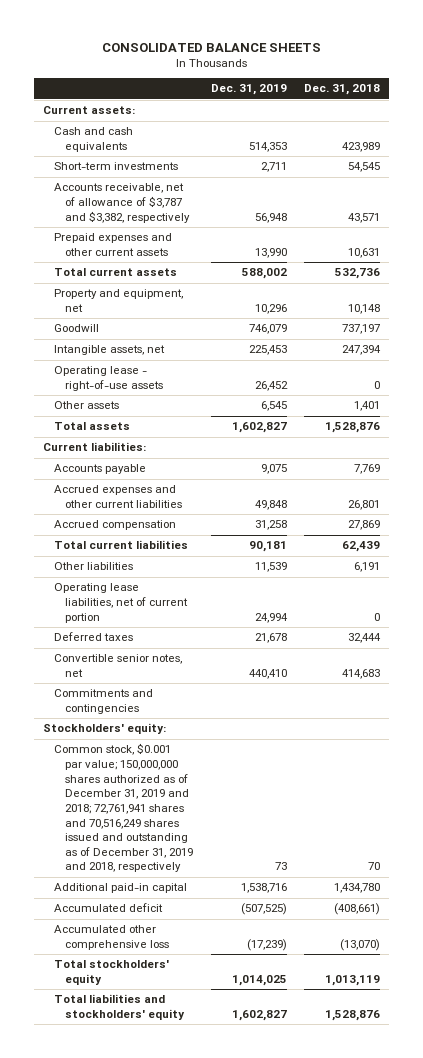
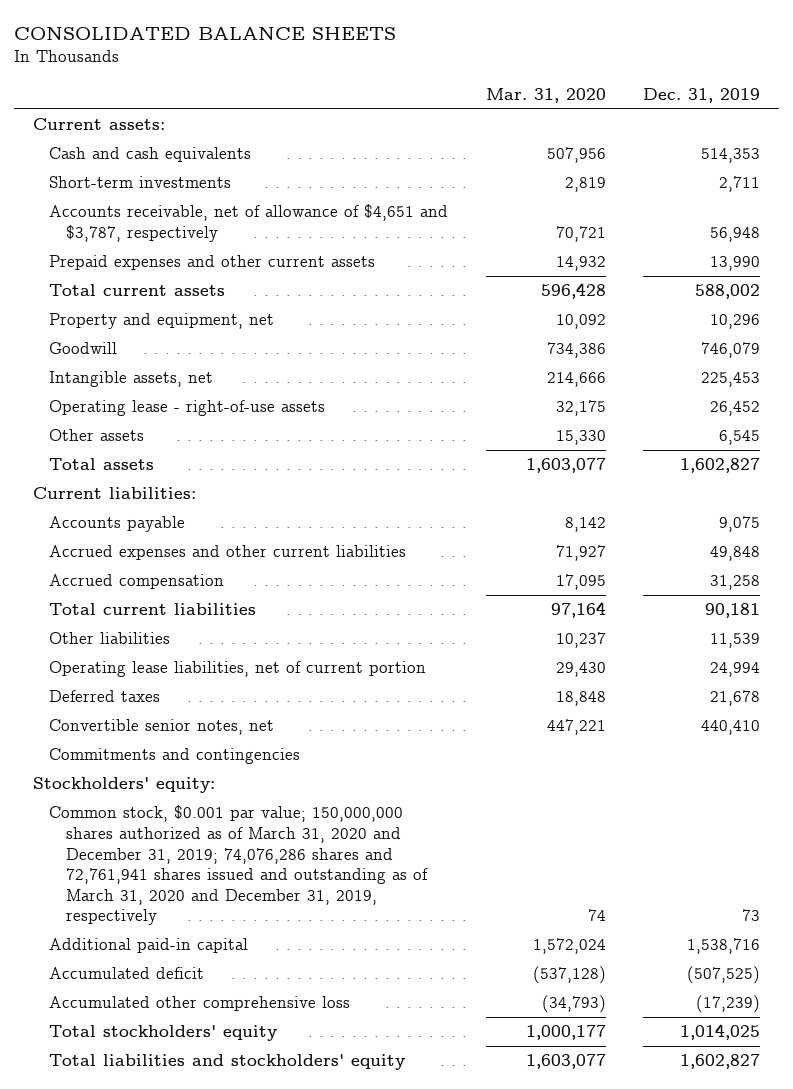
[304,84,381,96] Dec. 31, 2018 -> none
none -> [485,87,606,103] Mar. 31, 2020
[53,183,190,223] Accounts receivable, net of allowance of $3,787 and $3,382, respectively -> [49,204,449,243] Accounts receivable, net of allowance of $4,651 and $3,787, respectively
[53,743,193,873] Common stock, $0.001 par value; 150,000,000 shares authorized as of December 31, 2019 and 2018; 72,761,941 shares and 70,516,249 shares issued and outstanding as of December 31, 2019 and 2018, respectively -> [49,805,428,926] Common stock, $0.001 par value; 150,000,000 shares authorized as of March 31, 2020 and December 31, 2019; 74,076,286 shares and 72,761,941 shares issued and outstanding as of March 31, 2020 and December 31, 2019, respectively

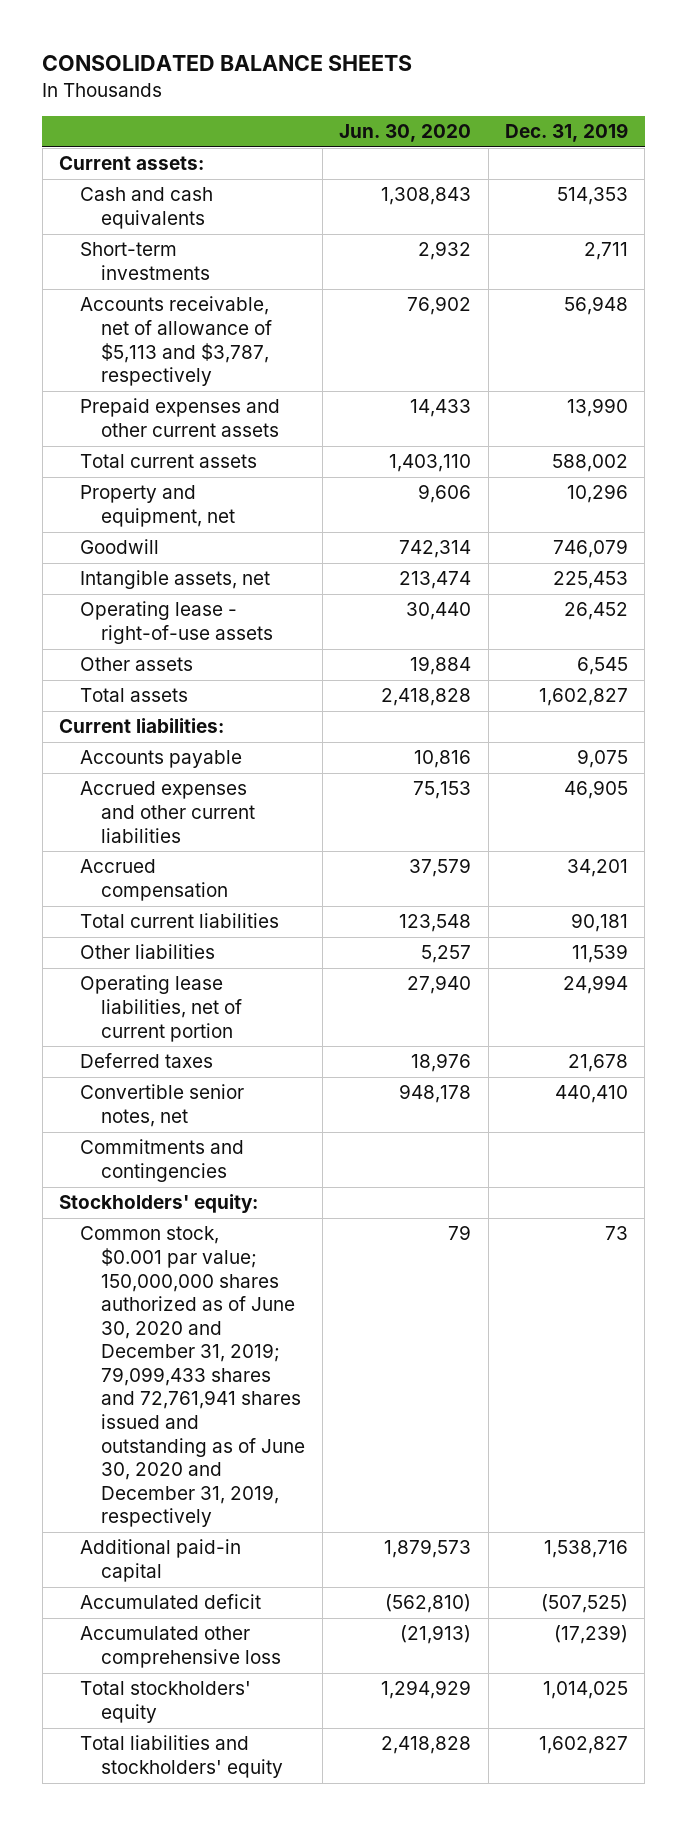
[485,87,606,103] Mar. 31, 2020 -> none
none -> [339,124,472,143] Jun. 30, 2020
[49,204,449,243] Accounts receivable, net of allowance of $4,651 and $3,787, respectively -> [80,296,273,387] Accounts receivable, net of allowance of $5,113 and $3,787, respectively
[710,546,761,562] 49,848 -> [564,780,629,800] 46,905
[710,575,761,591] 31,258 -> [567,859,629,878] 34,201
[49,805,428,926] Common stock, $0.001 par value; 150,000,000 shares authorized as of March 31, 2020 and December 31, 2019; 74,076,286 shares and 72,761,941 shares issued and outstanding as of March 31, 2020 and December 31, 2019, respectively -> [80,1226,306,1528] Common stock, $0.001 par value; 150,000,000 shares authorized as of June 30, 2020 and December 31, 2019; 79,099,433 shares and 72,761,941 shares issued and outstanding as of June 30, 2020 and December 31, 2019, respectively

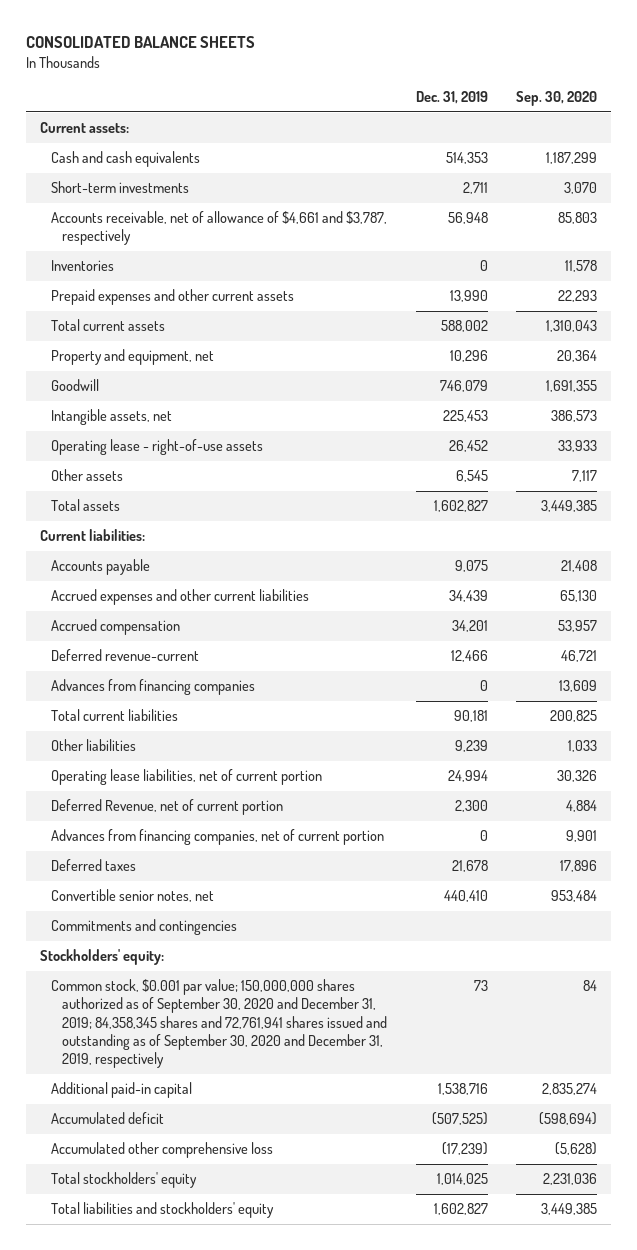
[339,124,472,143] Jun. 30, 2020 -> none
none -> [516,91,598,107] Sep. 30, 2020
[80,296,273,387] Accounts receivable, net of allowance of $5,113 and $3,787, respectively -> [51,211,388,246] Accounts receivable, net of allowance of $4,661 and $3,787, respectively
none -> [51,260,115,272] Inventories
[564,780,629,800] 46,905 -> [448,590,488,603] 34,439
none -> [51,649,200,662] Deferred revenue-current
none -> [51,679,256,696] Advances from financing companies
[572,944,629,964] 11,539 -> [454,740,488,753] 9,239
none -> [51,799,284,816] Deferred Revenue, net of current portion
none -> [51,829,385,846] Advances from financing companies, net of current portion
[80,1226,306,1528] Common stock, $0.001 par value; 150,000,000 shares authorized as of June 30, 2020 and December 31, 2019; 79,099,433 shares and 72,761,941 shares issued and outstanding as of June 30, 2020 and December 31, 2019, respectively -> [51,979,387,1069] Common stock, $0.001 par value; 150,000,000 shares authorized as of September 30, 2020 and December 31, 2019; 84,358,345 shares and 72,761,941 shares issued and outstanding as of September 30, 2020 and December 31, 2019, respectively

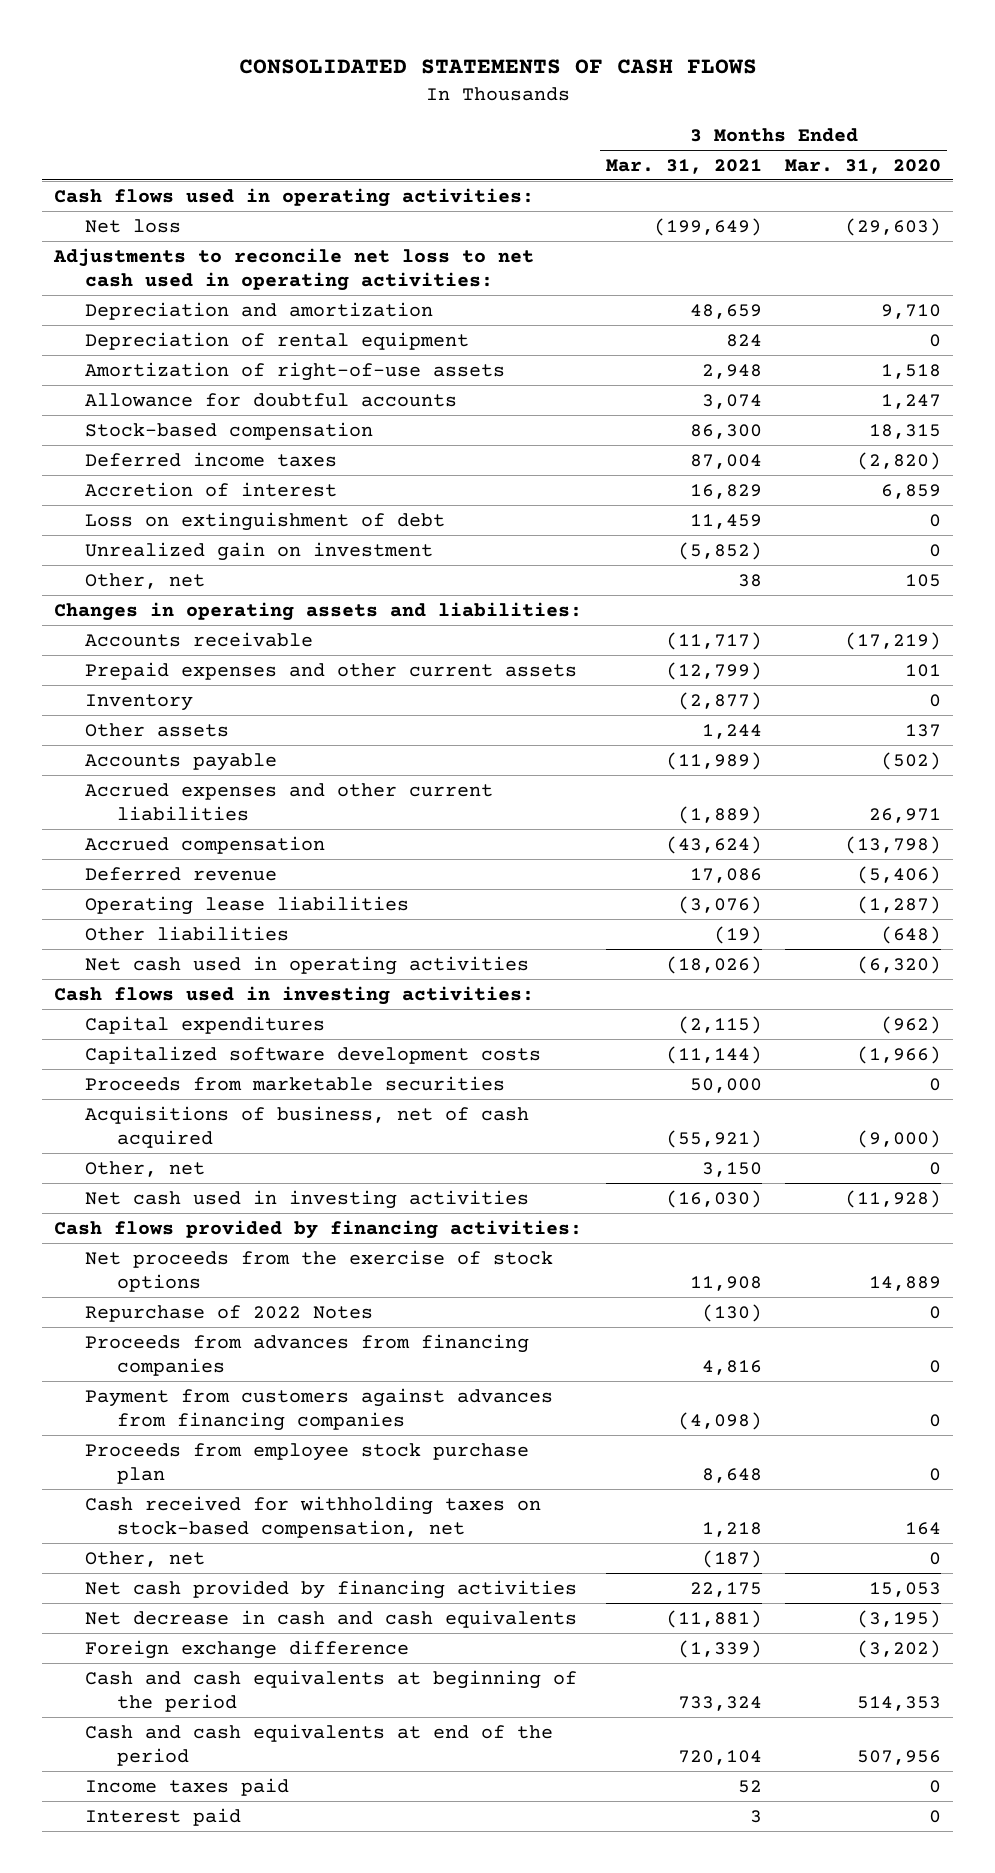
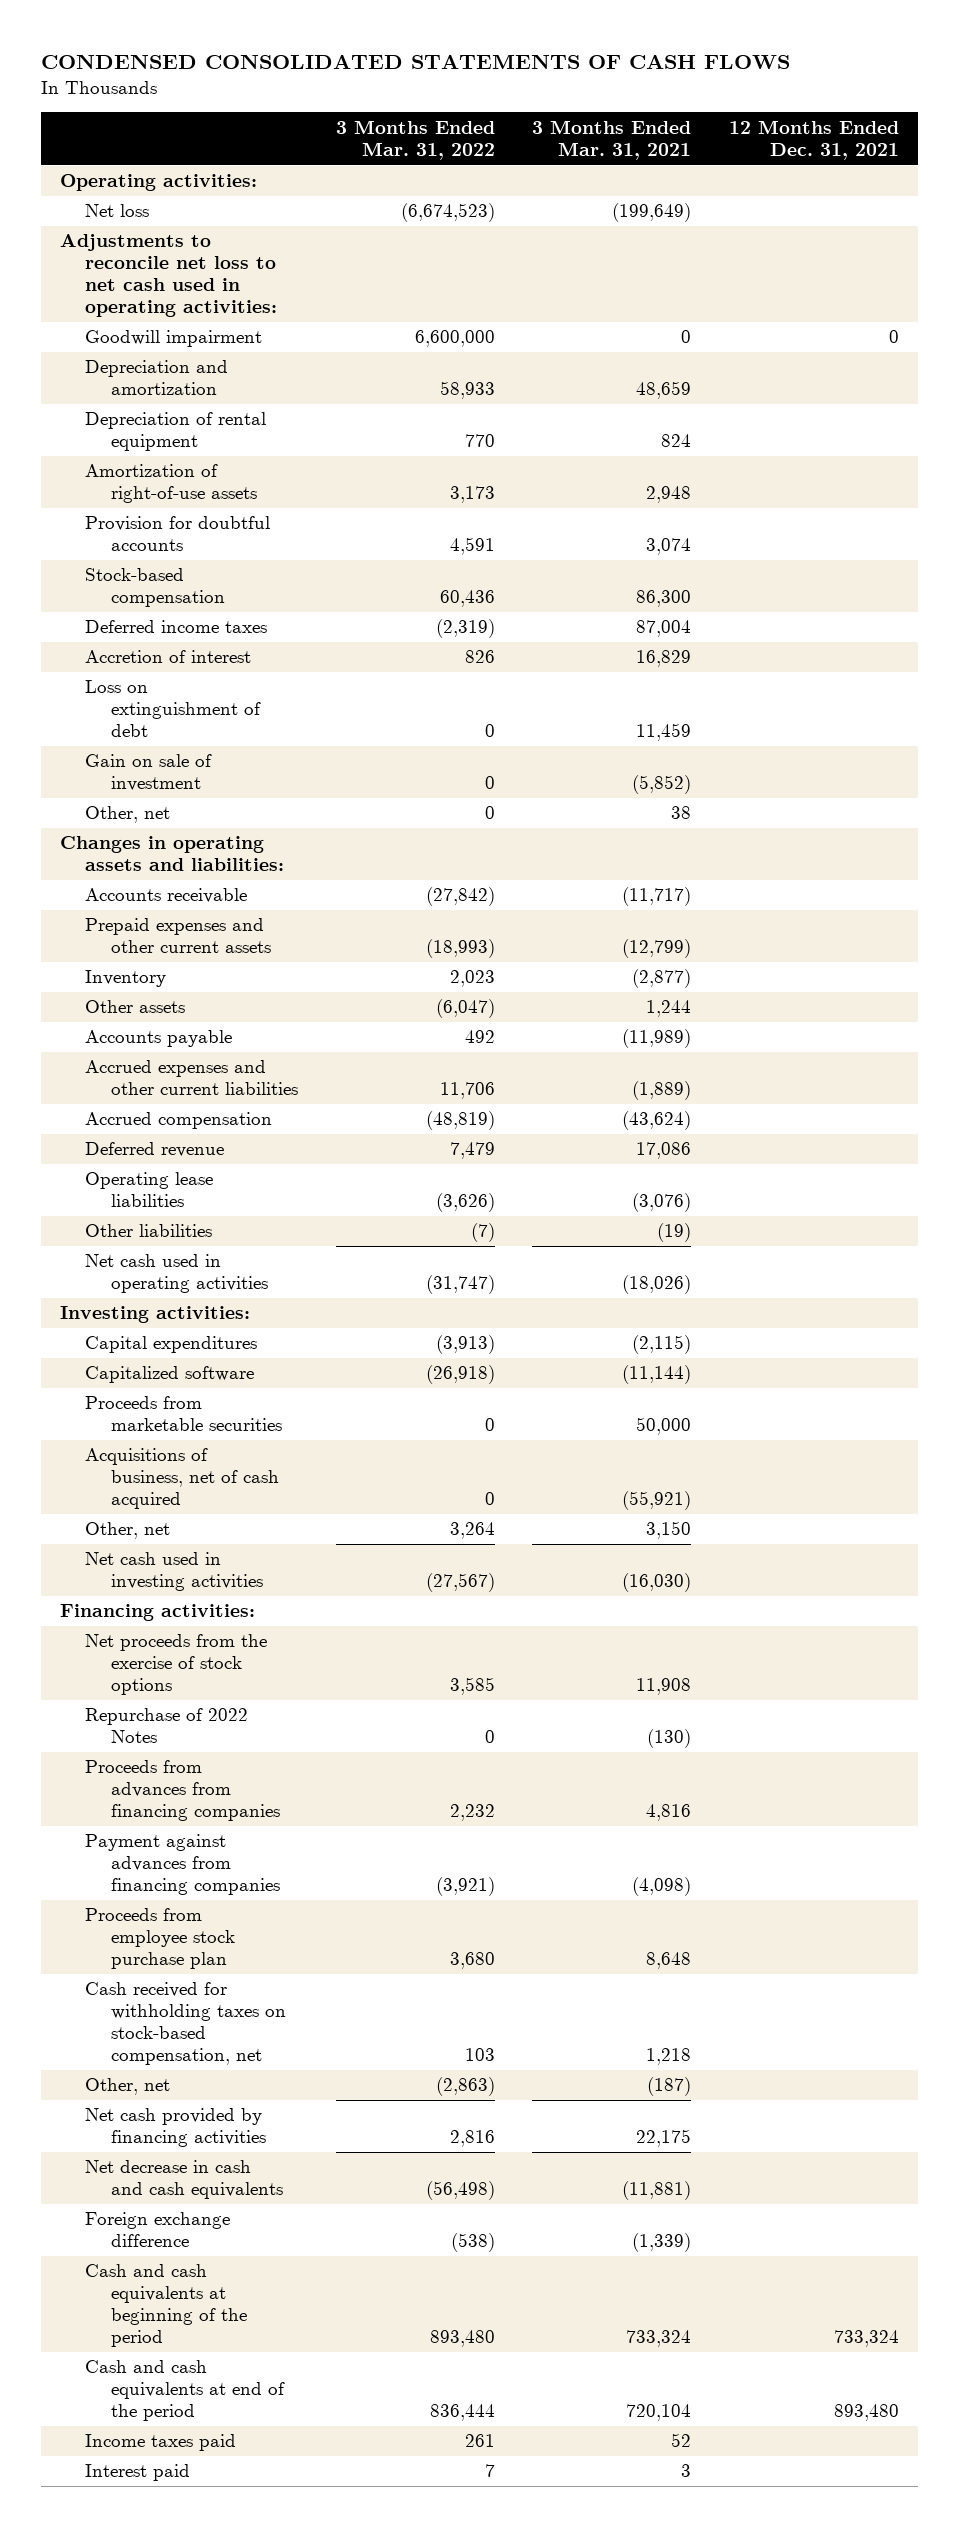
[238,59,757,75] CONSOLIDATED STATEMENTS OF CASH FLOWS -> [41,54,791,70] CONDENSED CONSOLIDATED STATEMENTS OF CASH FLOWS
[785,158,942,174] Mar. 31, 2020 -> none
none -> [335,119,495,160] 3 Months Ended Mar. 31, 2022
none -> [729,119,900,160] 12 Months Ended Dec. 31, 2021
[53,187,534,207] Cash flows used in operating activities: -> [59,174,257,192] Operating activities:
none -> [85,330,263,348] Goodwill impairment
[85,392,458,407] Allowance for doubtful accounts -> [85,516,271,552] Provision for doubtful accounts
[85,541,434,561] Unrealized gain on investment -> [85,754,213,792] Gain on sale of investment
[53,985,534,1005] Cash flows used in investing activities: -> [59,1306,250,1324] Investing activities:
[85,1045,542,1064] Capitalized software development costs -> [85,1366,255,1384] Capitalized software
[53,1219,582,1239] Cash flows provided by financing activities: -> [59,1604,255,1622] Financing activities:
[85,1387,554,1431] Payment from customers against advances from financing companies -> [85,1834,280,1896] Payment against advances from financing companies

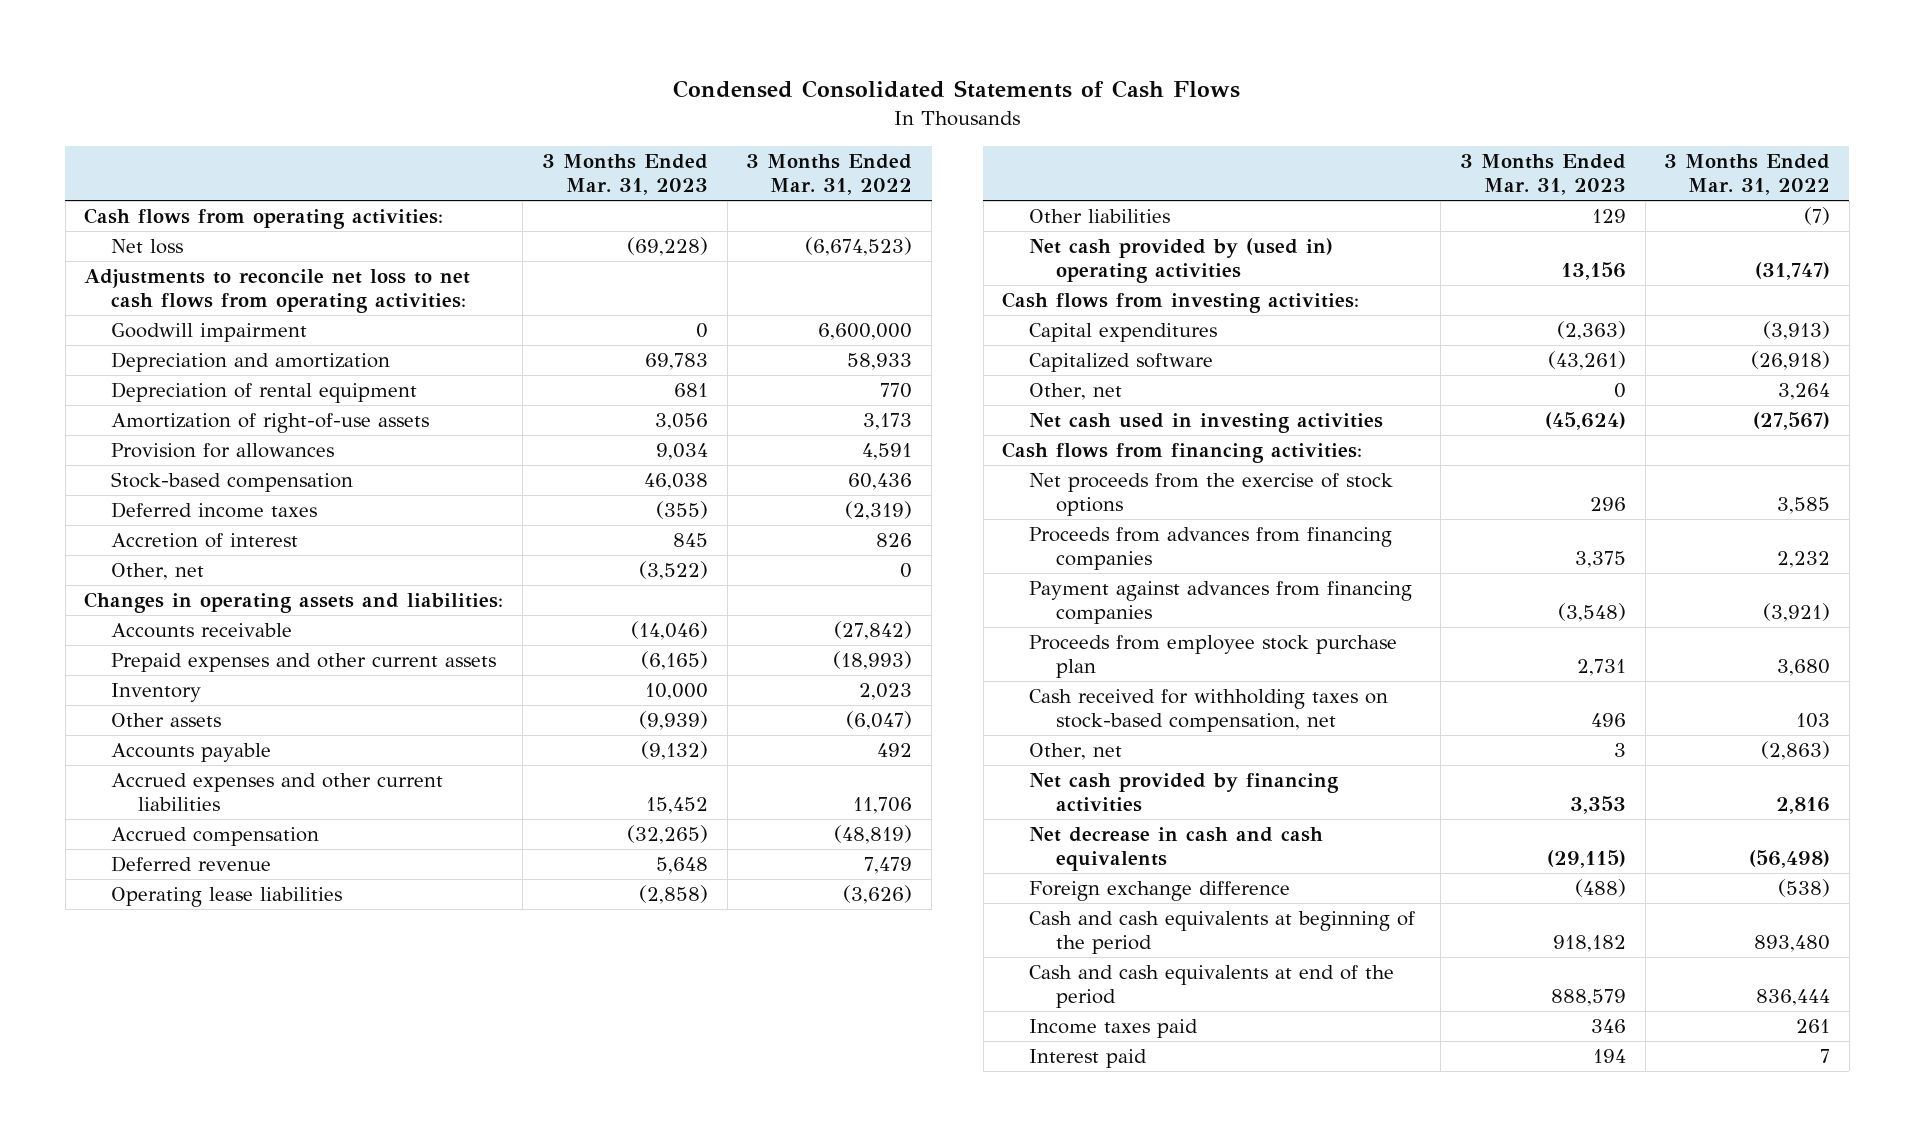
[41,54,791,70] CONDENSED CONSOLIDATED STATEMENTS OF CASH FLOWS -> [673,80,1241,99] Condensed Consolidated Statements of Cash Flows
[532,119,692,160] 3 Months Ended Mar. 31, 2021 -> none
[729,119,900,160] 12 Months Ended Dec. 31, 2021 -> none
none -> [541,153,708,196] 3 Months Ended Mar. 31, 2023
[59,174,257,192] Operating activities: -> [84,208,444,230] Cash flows from operating activities:
[59,234,278,318] Adjustments to reconcile net loss to net cash used in operating activities: -> [84,269,471,314] Adjustments to reconcile net loss to net cash flows from operating activities:
[85,516,271,552] Provision for doubtful accounts -> [111,443,335,459] Provision for allowances
[85,680,261,738] Loss on extinguishment of debt -> none
[85,754,213,792] Gain on sale of investment -> none
[85,1254,268,1294] Net cash used in operating activities -> [1029,238,1334,284] Net cash provided by (used in) operating activities
[59,1306,250,1324] Investing activities: -> [1002,292,1360,314] Cash flows from investing activities:
[85,1396,282,1432] Proceeds from marketable securities -> none
[85,1448,279,1510] Acquisitions of business, net of cash acquired -> none
[59,1604,255,1622] Financing activities: -> [1002,442,1363,464] Cash flows from financing activities:
[85,1708,249,1744] Repurchase of 2022 Notes -> none

